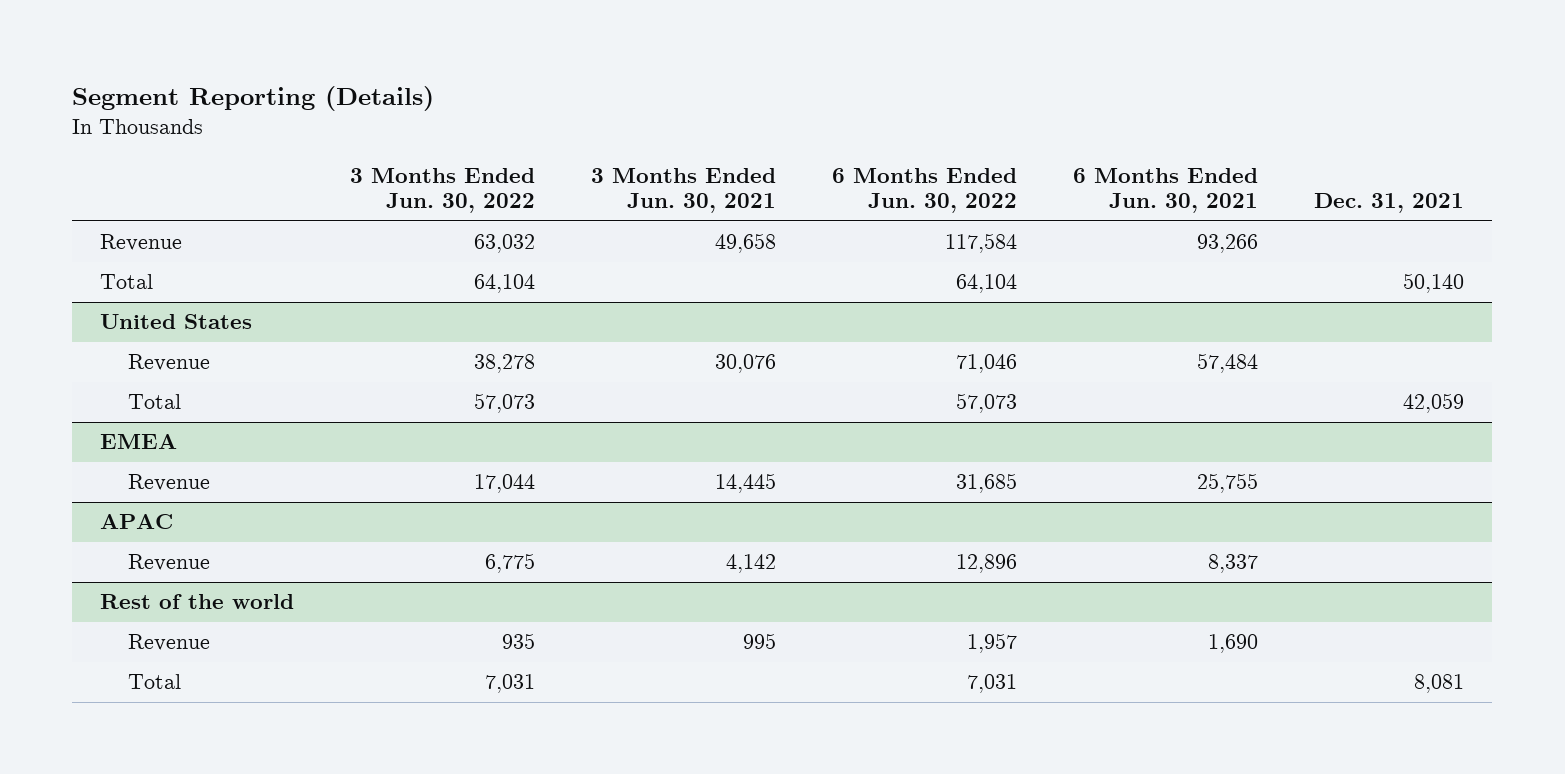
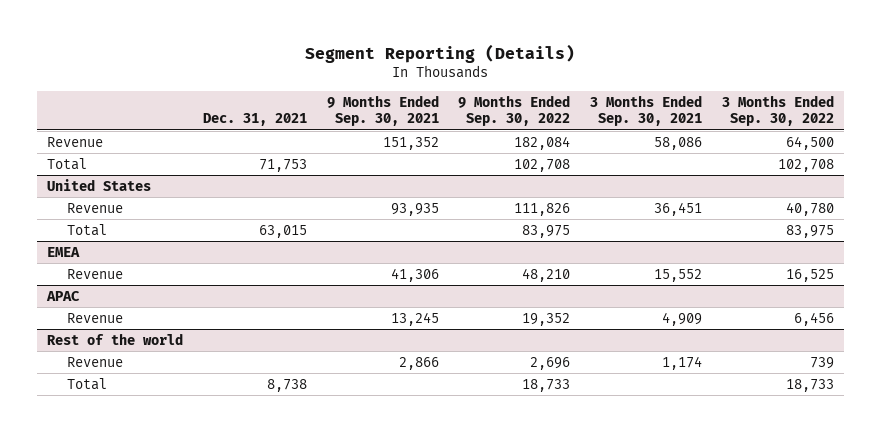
[350,167,536,214] 3 Months Ended Jun. 30, 2022 -> none
[591,167,777,214] 3 Months Ended Jun. 30, 2021 -> none
[832,167,1018,214] 6 Months Ended Jun. 30, 2022 -> none
[1073,167,1259,214] 6 Months Ended Jun. 30, 2021 -> none
none -> [326,94,439,127] 9 Months Ended Sep. 30, 2021
none -> [458,94,571,127] 9 Months Ended Sep. 30, 2022
none -> [590,94,703,127] 3 Months Ended Sep. 30, 2021
none -> [721,94,834,127] 3 Months Ended Sep. 30, 2022
[1403,273,1465,294] 50,140 -> [258,158,307,172] 71,753
[1403,393,1465,414] 42,059 -> [258,224,307,238] 63,015
[1414,674,1465,694] 8,081 -> [266,378,307,392] 8,738

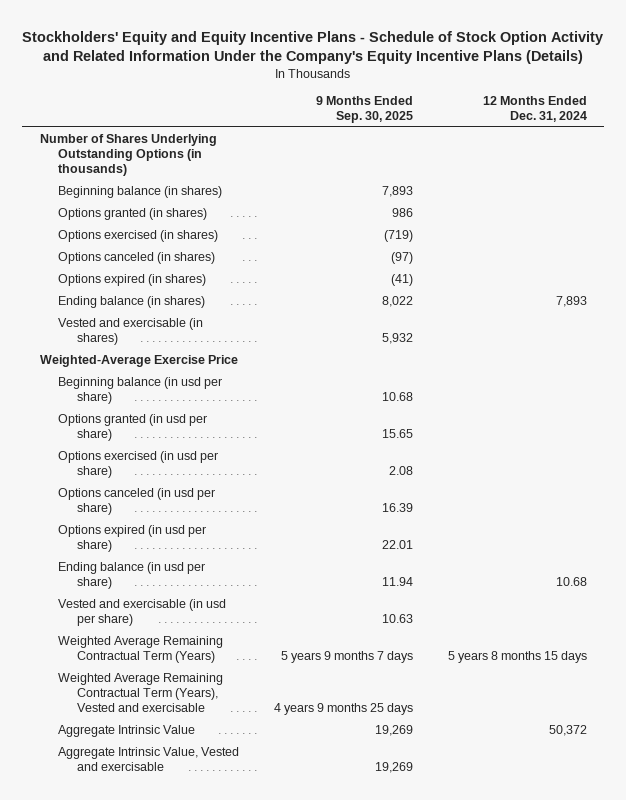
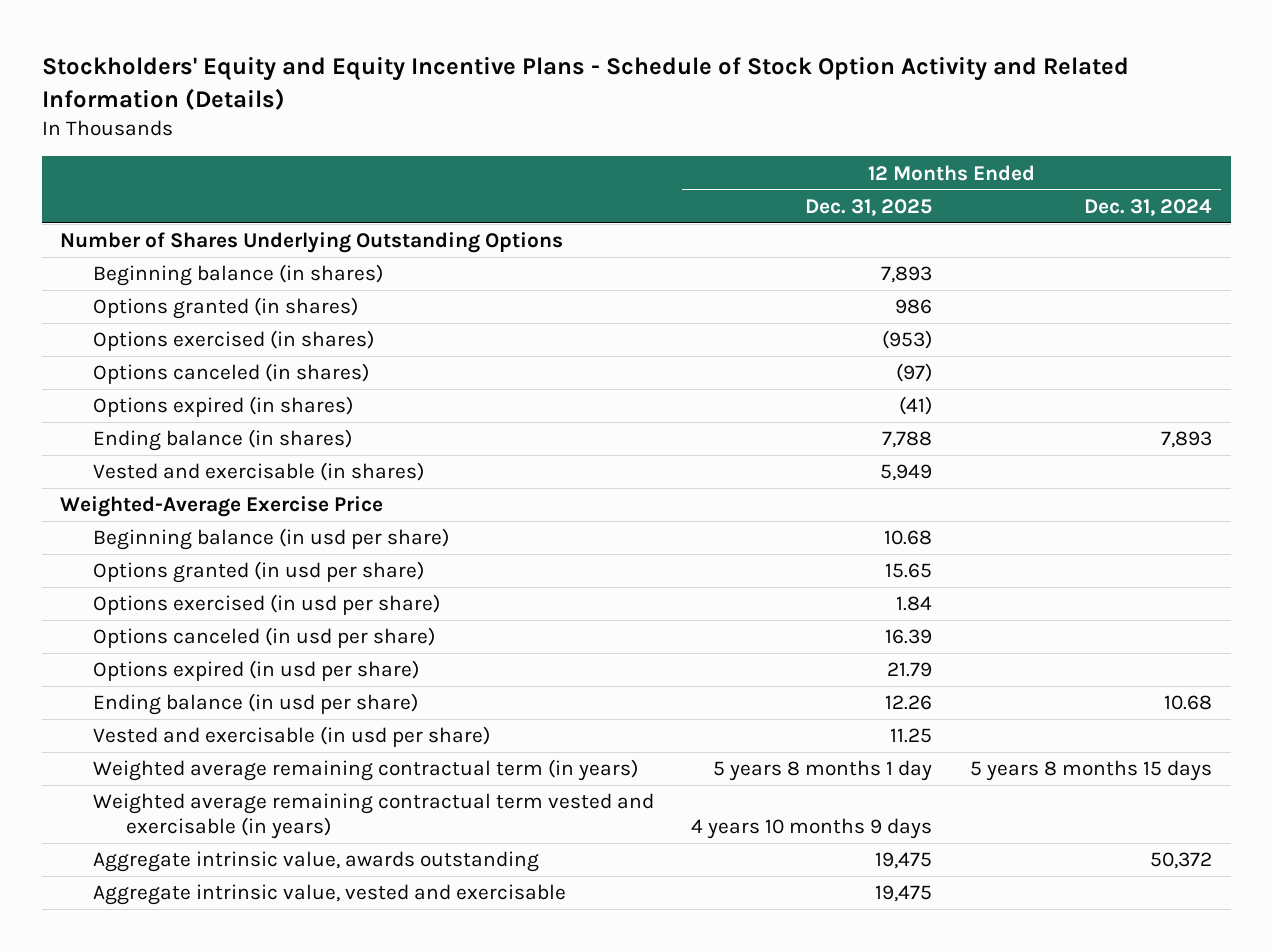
[22,30,604,64] Stockholders' Equity and Equity Incentive Plans - Schedule of Stock Option Activity and Related Information Under the Company's Equity Incentive Plans (Details) -> [41,56,1129,110] Stockholders' Equity and Equity Incentive Plans - Schedule of Stock Option Activity and Related Information (Details)
[315,96,413,124] 9 Months Ended Sep. 30, 2025 -> none
none -> [805,198,933,216] Dec. 31, 2025
[39,134,217,177] Number of Shares Underlying Outstanding Options (in thousands) -> [60,232,564,254] Number of Shares Underlying Outstanding Options
[58,636,224,664] Weighted Average Remaining Contractual Term (Years) -> [93,759,639,782] Weighted average remaining contractual term (in years)
[58,673,224,713] Weighted Average Remaining Contractual Term (Years), Vested and exercisable -> [93,793,655,840] Weighted average remaining contractual term vested and exercisable (in years)
[58,725,196,738] Aggregate Intrinsic Value -> [93,851,540,873] Aggregate intrinsic value, awards outstanding
[58,747,240,772] Aggregate Intrinsic Value, Vested and exercisable -> [93,884,567,906] Aggregate intrinsic value, vested and exercisable

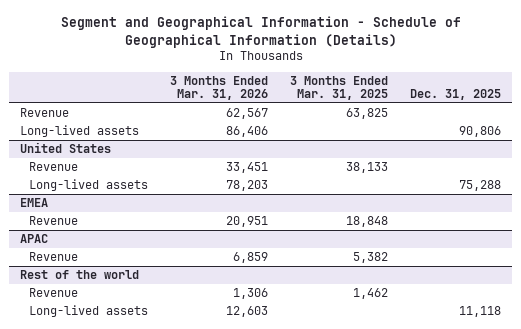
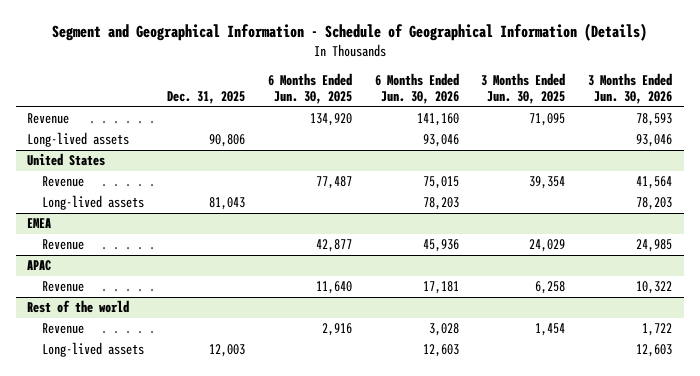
[170,75,269,101] 3 Months Ended Mar. 31, 2026 -> none
[290,75,389,101] 3 Months Ended Mar. 31, 2025 -> none
none -> [267,73,352,105] 6 Months Ended Jun. 30, 2025
none -> [374,73,459,105] 6 Months Ended Jun. 30, 2026
none -> [481,73,566,105] 3 Months Ended Jun. 30, 2025
none -> [588,73,673,105] 3 Months Ended Jun. 30, 2026
[459,180,502,192] 75,288 -> [208,197,245,211] 81,043
[459,306,502,318] 11,118 -> [208,344,245,358] 12,003

